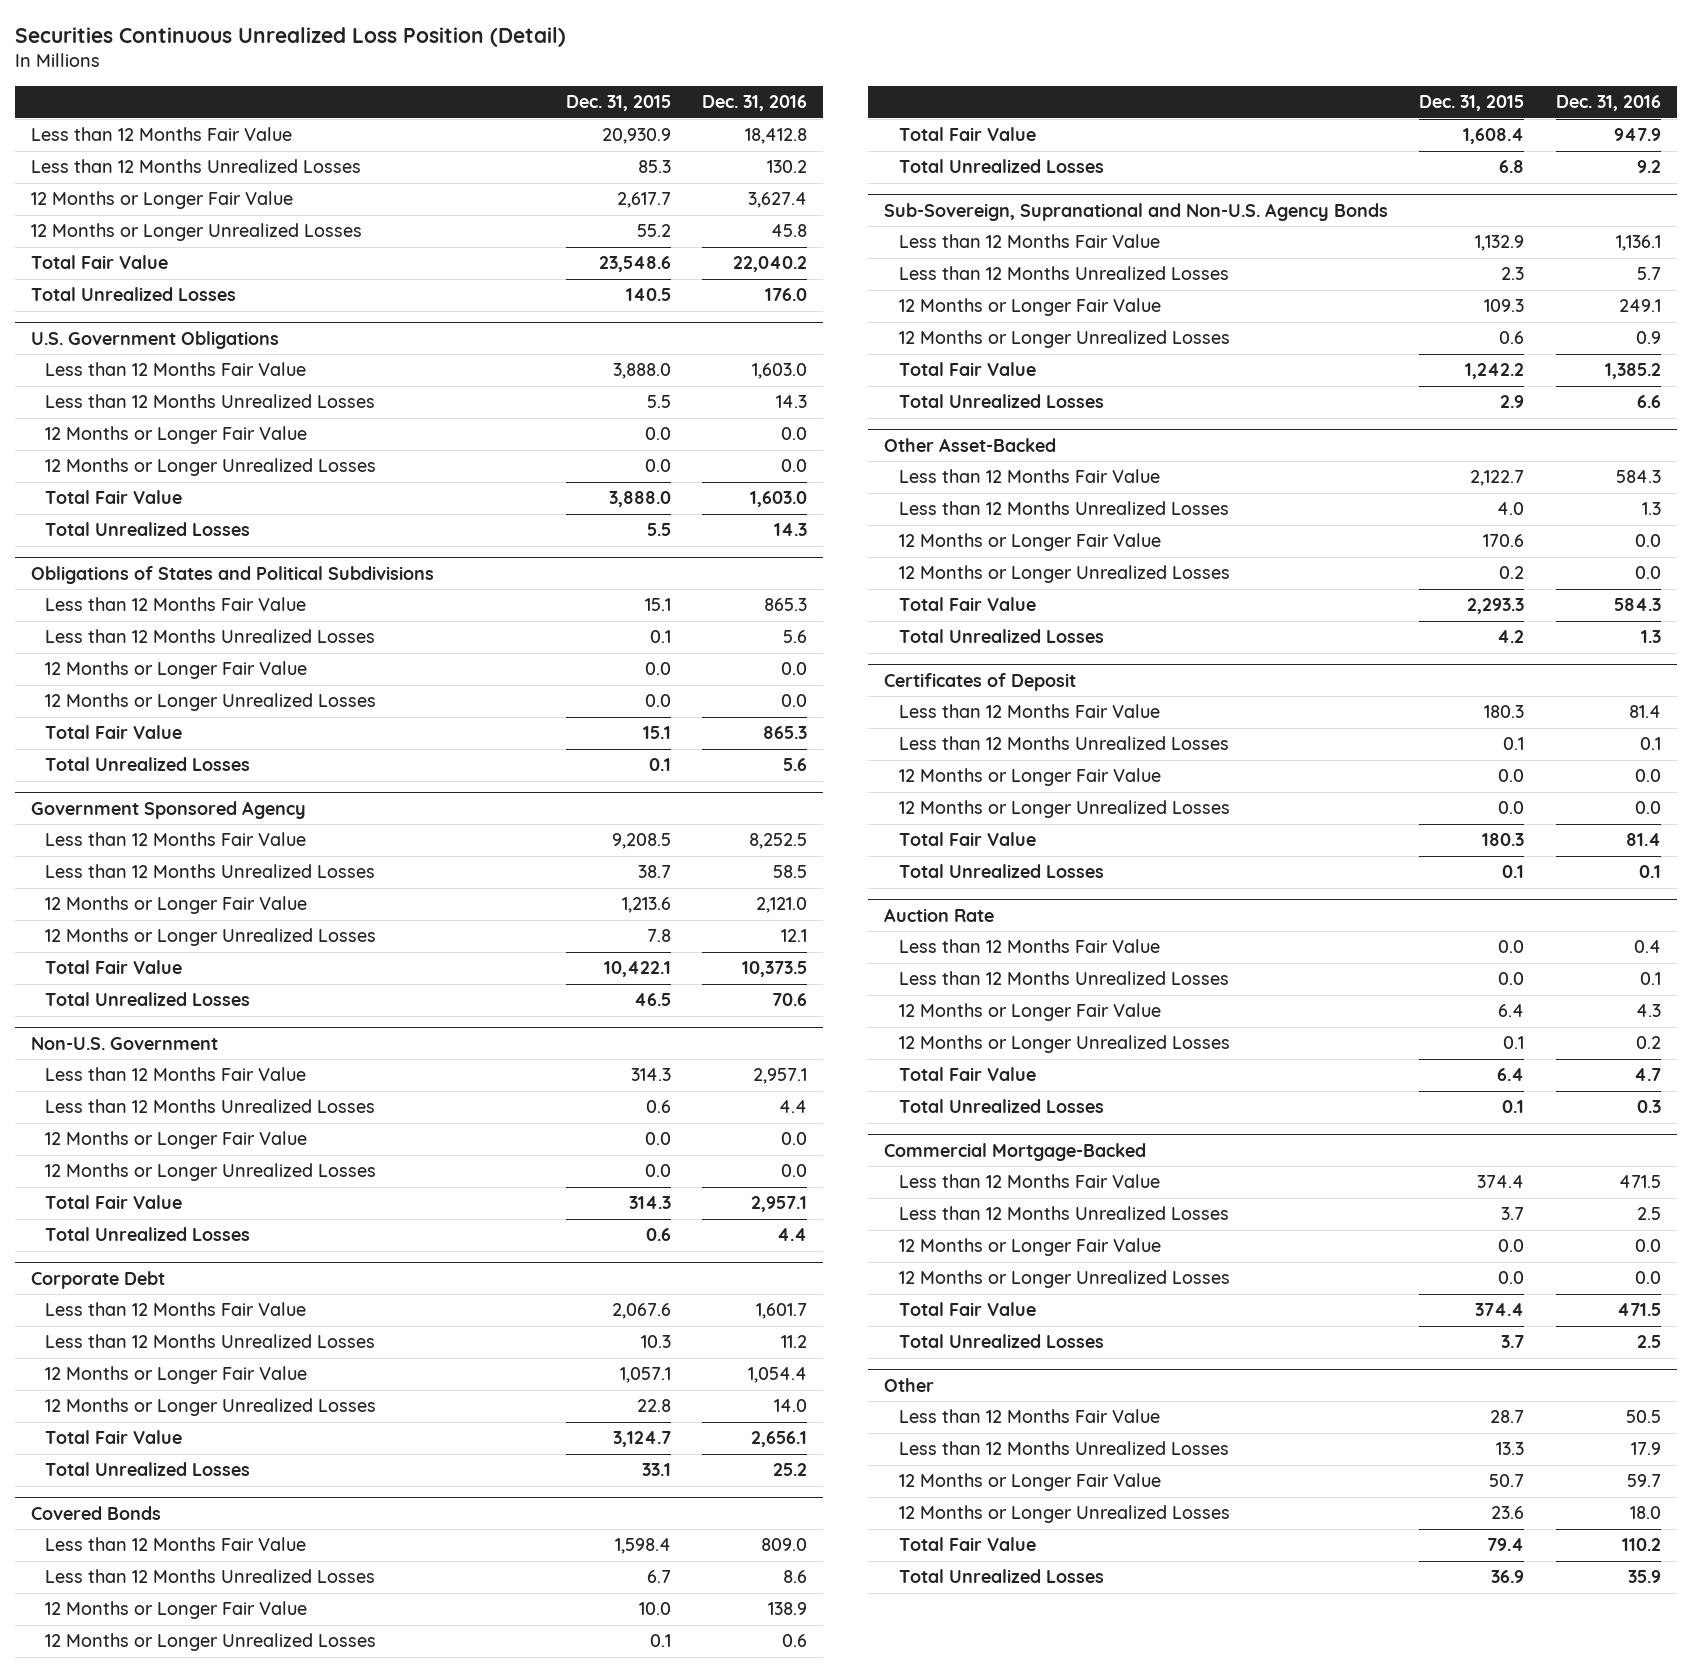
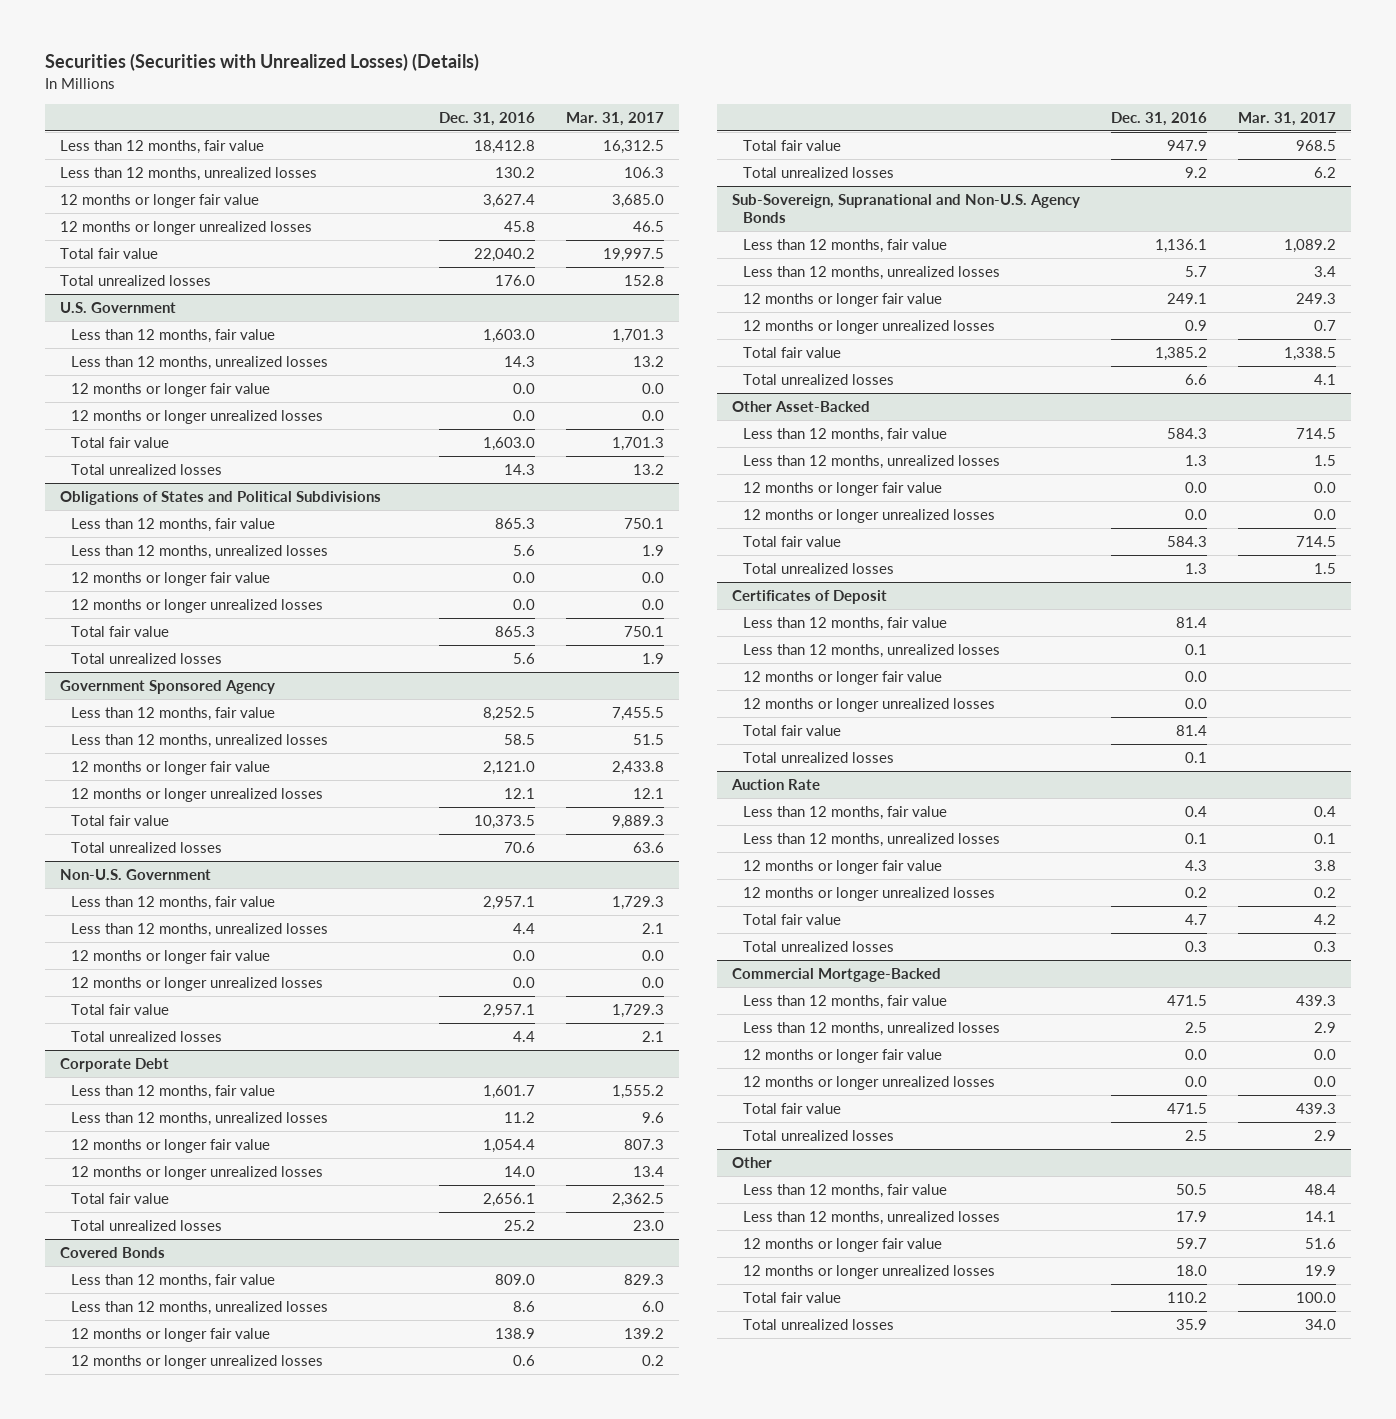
[14,26,566,47] Securities Continuous Unrealized Loss Position (Detail) -> [45,53,480,72] Securities (Securities with Unrealized Losses) (Details)
[565,95,671,112] Dec. 31, 2015 -> none
none -> [565,111,664,126] Mar. 31, 2017
[30,127,292,142] Less than 12 Months Fair Value -> [60,139,265,154] Less than 12 months, fair value
[30,159,361,174] Less than 12 Months Unrealized Losses -> [60,166,318,181] Less than 12 months, unrealized losses
[30,191,293,210] 12 Months or Longer Fair Value -> [60,193,260,208] 12 months or longer fair value
[30,223,362,242] 12 Months or Longer Unrealized Losses -> [60,220,313,235] 12 months or longer unrealized losses
[30,255,168,270] Total Fair Value -> [60,247,159,259] Total fair value
[30,287,236,302] Total Unrealized Losses -> [60,274,212,286] Total unrealized losses
[30,330,279,349] U.S. Government Obligations -> [60,301,177,313] U.S. Government
[45,362,307,377] Less than 12 Months Fair Value -> [71,328,276,343] Less than 12 months, fair value
[45,394,376,409] Less than 12 Months Unrealized Losses -> [71,355,329,370] Less than 12 months, unrealized losses
[45,426,308,445] 12 Months or Longer Fair Value -> [71,382,271,397] 12 months or longer fair value
[45,458,377,477] 12 Months or Longer Unrealized Losses -> [71,409,324,424] 12 months or longer unrealized losses
[45,490,183,505] Total Fair Value -> [71,436,170,448] Total fair value
[45,522,251,537] Total Unrealized Losses -> [71,463,223,475] Total unrealized losses
[45,597,307,612] Less than 12 Months Fair Value -> [71,517,276,532] Less than 12 months, fair value
[45,629,376,644] Less than 12 Months Unrealized Losses -> [71,544,329,559] Less than 12 months, unrealized losses
[45,661,308,680] 12 Months or Longer Fair Value -> [71,571,271,586] 12 months or longer fair value
[45,693,377,712] 12 Months or Longer Unrealized Losses -> [71,598,324,613] 12 months or longer unrealized losses
[45,725,183,740] Total Fair Value -> [71,625,170,637] Total fair value
[45,757,251,772] Total Unrealized Losses -> [71,652,223,664] Total unrealized losses
[45,832,307,847] Less than 12 Months Fair Value -> [71,706,276,721] Less than 12 months, fair value
[45,864,376,879] Less than 12 Months Unrealized Losses -> [71,733,329,748] Less than 12 months, unrealized losses
[45,896,308,915] 12 Months or Longer Fair Value -> [71,760,271,775] 12 months or longer fair value
[45,928,377,947] 12 Months or Longer Unrealized Losses -> [71,787,324,802] 12 months or longer unrealized losses
[45,960,183,975] Total Fair Value -> [71,814,170,826] Total fair value
[45,992,251,1007] Total Unrealized Losses -> [71,841,223,853] Total unrealized losses
[45,1067,307,1082] Less than 12 Months Fair Value -> [71,895,276,910] Less than 12 months, fair value
[45,1099,376,1114] Less than 12 Months Unrealized Losses -> [71,922,329,937] Less than 12 months, unrealized losses
[45,1131,308,1150] 12 Months or Longer Fair Value -> [71,949,271,964] 12 months or longer fair value
[45,1163,377,1182] 12 Months or Longer Unrealized Losses -> [71,976,324,991] 12 months or longer unrealized losses
[45,1195,183,1210] Total Fair Value -> [71,1003,170,1015] Total fair value
[45,1227,251,1242] Total Unrealized Losses -> [71,1030,223,1042] Total unrealized losses
[45,1302,307,1317] Less than 12 Months Fair Value -> [71,1084,276,1099] Less than 12 months, fair value
[45,1334,376,1349] Less than 12 Months Unrealized Losses -> [71,1111,329,1126] Less than 12 months, unrealized losses
[45,1366,308,1385] 12 Months or Longer Fair Value -> [71,1138,271,1153] 12 months or longer fair value
[45,1398,377,1417] 12 Months or Longer Unrealized Losses -> [71,1165,324,1180] 12 months or longer unrealized losses
[45,1430,183,1445] Total Fair Value -> [71,1192,170,1204] Total fair value
[45,1462,251,1477] Total Unrealized Losses -> [71,1219,223,1231] Total unrealized losses
[45,1537,307,1552] Less than 12 Months Fair Value -> [71,1273,276,1288] Less than 12 months, fair value
[45,1569,376,1584] Less than 12 Months Unrealized Losses -> [71,1300,329,1315] Less than 12 months, unrealized losses
[45,1601,308,1620] 12 Months or Longer Fair Value -> [71,1327,271,1342] 12 months or longer fair value
[45,1633,377,1652] 12 Months or Longer Unrealized Losses -> [71,1354,324,1369] 12 months or longer unrealized losses
[898,127,1036,142] Total Fair Value -> [743,139,842,151] Total fair value
[898,159,1104,174] Total Unrealized Losses -> [743,166,895,178] Total unrealized losses
[898,234,1160,249] Less than 12 Months Fair Value -> [743,238,948,253] Less than 12 months, fair value
[898,266,1229,281] Less than 12 Months Unrealized Losses -> [743,265,1001,280] Less than 12 months, unrealized losses
[898,298,1161,317] 12 Months or Longer Fair Value -> [743,292,943,307] 12 months or longer fair value
[898,330,1230,349] 12 Months or Longer Unrealized Losses -> [743,319,996,334] 12 months or longer unrealized losses
[898,362,1036,377] Total Fair Value -> [743,346,842,358] Total fair value
[898,394,1104,409] Total Unrealized Losses -> [743,373,895,385] Total unrealized losses
[898,469,1160,484] Less than 12 Months Fair Value -> [743,427,948,442] Less than 12 months, fair value
[898,501,1229,516] Less than 12 Months Unrealized Losses -> [743,454,1001,469] Less than 12 months, unrealized losses
[898,533,1161,552] 12 Months or Longer Fair Value -> [743,481,943,496] 12 months or longer fair value
[898,565,1230,584] 12 Months or Longer Unrealized Losses -> [743,508,996,523] 12 months or longer unrealized losses
[898,597,1036,612] Total Fair Value -> [743,535,842,547] Total fair value
[898,629,1104,644] Total Unrealized Losses -> [743,562,895,574] Total unrealized losses
[898,704,1160,719] Less than 12 Months Fair Value -> [743,616,948,631] Less than 12 months, fair value
[898,736,1229,751] Less than 12 Months Unrealized Losses -> [743,643,1001,658] Less than 12 months, unrealized losses
[898,768,1161,787] 12 Months or Longer Fair Value -> [743,670,943,685] 12 months or longer fair value
[898,800,1230,819] 12 Months or Longer Unrealized Losses -> [743,697,996,712] 12 months or longer unrealized losses
[898,832,1036,847] Total Fair Value -> [743,724,842,736] Total fair value
[898,864,1104,879] Total Unrealized Losses -> [743,751,895,763] Total unrealized losses
[898,939,1160,954] Less than 12 Months Fair Value -> [743,805,948,820] Less than 12 months, fair value
[898,971,1229,986] Less than 12 Months Unrealized Losses -> [743,832,1001,847] Less than 12 months, unrealized losses
[898,1003,1161,1022] 12 Months or Longer Fair Value -> [743,859,943,874] 12 months or longer fair value
[898,1035,1230,1054] 12 Months or Longer Unrealized Losses -> [743,886,996,901] 12 months or longer unrealized losses
[898,1067,1036,1082] Total Fair Value -> [743,913,842,925] Total fair value
[898,1099,1104,1114] Total Unrealized Losses -> [743,940,895,952] Total unrealized losses
[898,1174,1160,1189] Less than 12 Months Fair Value -> [743,994,948,1009] Less than 12 months, fair value
[898,1206,1229,1221] Less than 12 Months Unrealized Losses -> [743,1021,1001,1036] Less than 12 months, unrealized losses
[898,1238,1161,1257] 12 Months or Longer Fair Value -> [743,1048,943,1063] 12 months or longer fair value
[898,1270,1230,1289] 12 Months or Longer Unrealized Losses -> [743,1075,996,1090] 12 months or longer unrealized losses
[898,1302,1036,1317] Total Fair Value -> [743,1102,842,1114] Total fair value
[898,1334,1104,1349] Total Unrealized Losses -> [743,1129,895,1141] Total unrealized losses
[898,1409,1160,1424] Less than 12 Months Fair Value -> [743,1183,948,1198] Less than 12 months, fair value
[898,1441,1229,1456] Less than 12 Months Unrealized Losses -> [743,1210,1001,1225] Less than 12 months, unrealized losses
[898,1473,1161,1492] 12 Months or Longer Fair Value -> [743,1237,943,1252] 12 months or longer fair value
[898,1505,1230,1524] 12 Months or Longer Unrealized Losses -> [743,1264,996,1279] 12 months or longer unrealized losses
[898,1537,1036,1552] Total Fair Value -> [743,1291,842,1303] Total fair value
[898,1569,1104,1584] Total Unrealized Losses -> [743,1318,895,1330] Total unrealized losses

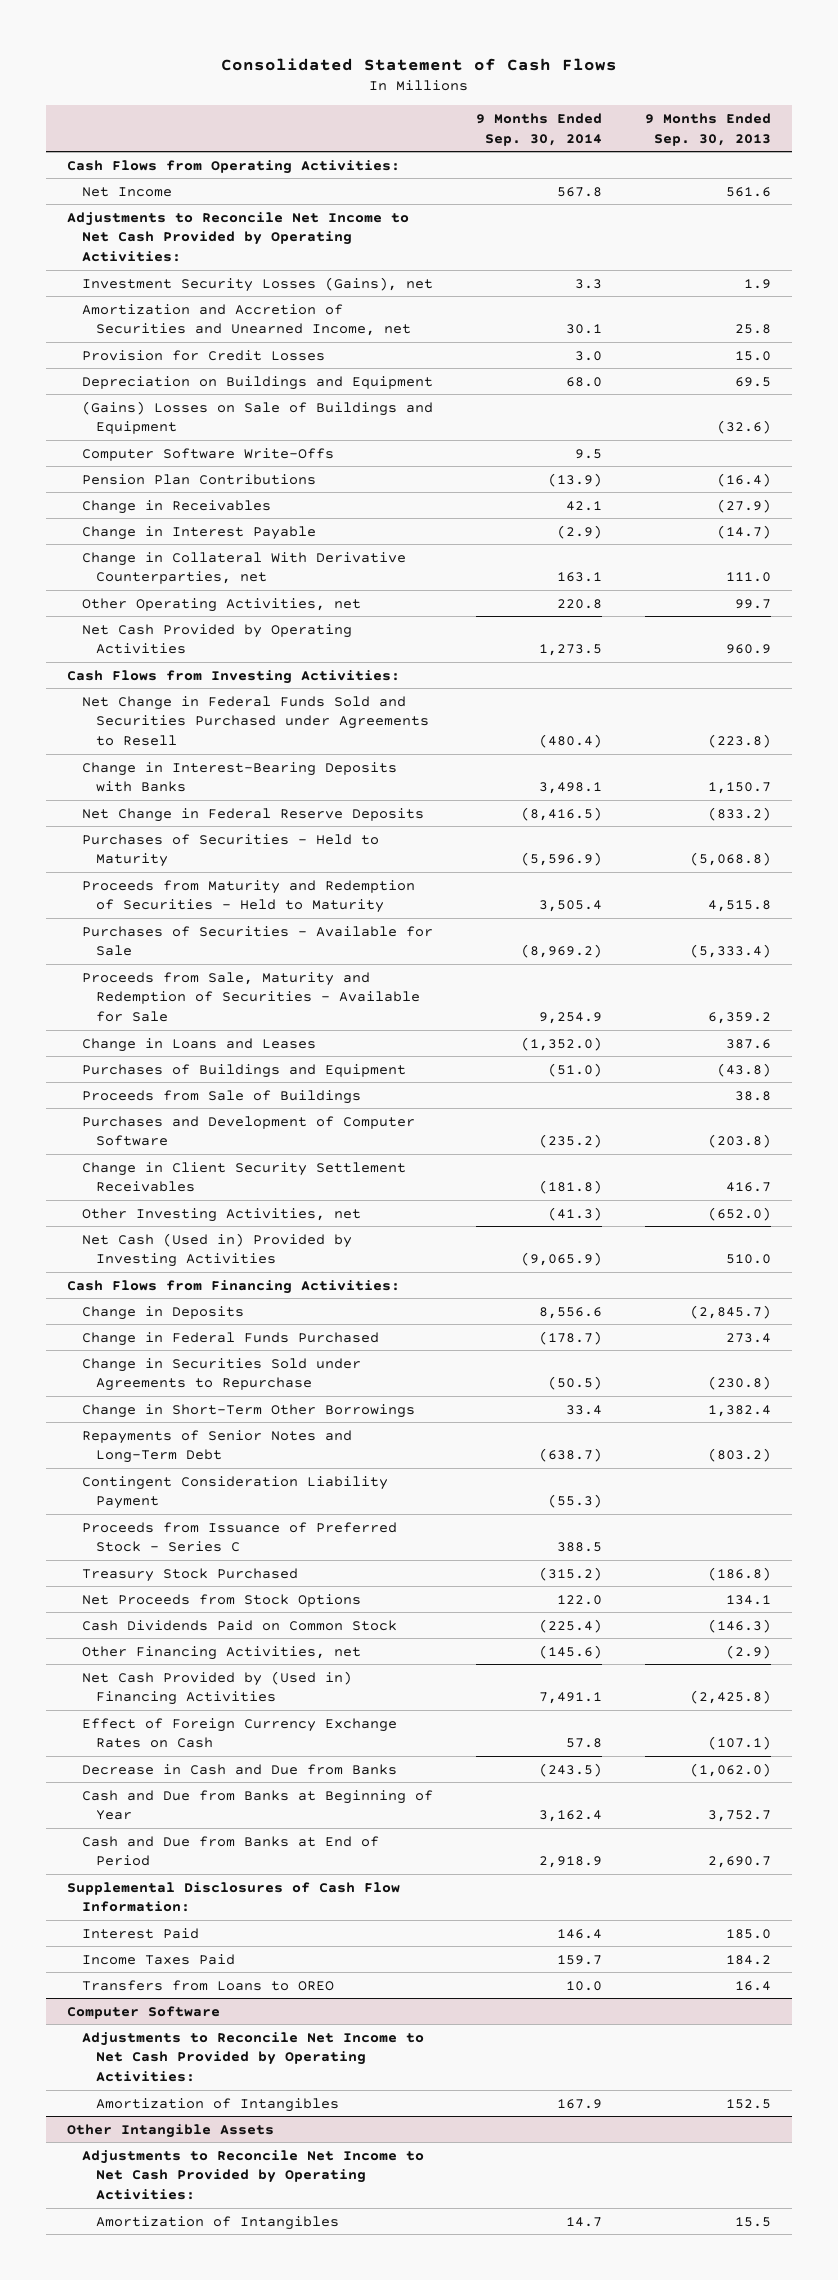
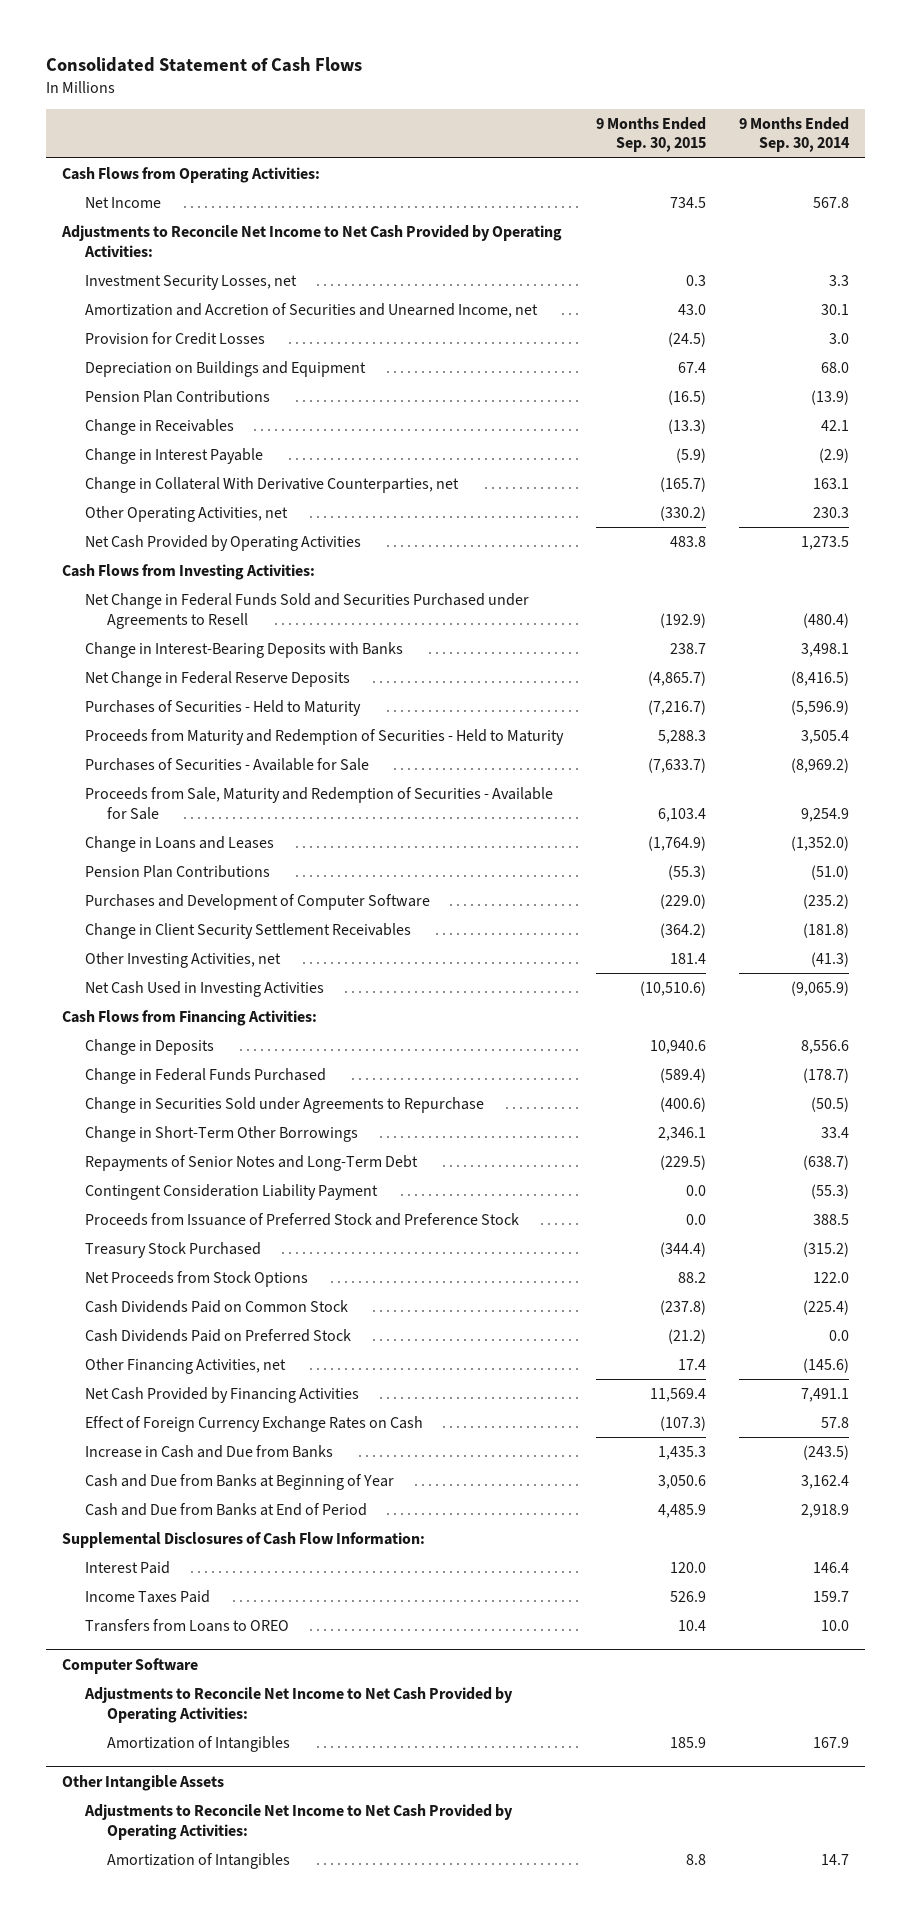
[644,112,771,146] 9 Months Ended Sep. 30, 2013 -> none
none -> [595,116,706,153] 9 Months Ended Sep. 30, 2015
[81,276,433,292] Investment Security Losses (Gains), net -> [84,274,297,290] Investment Security Losses, net
[81,400,433,435] (Gains) Losses on Sale of Buildings and Equipment -> none
[81,447,334,461] Computer Software Write-Offs -> none
[556,598,602,609] 220.8 -> [812,506,849,518] 230.3
[81,1089,361,1104] Proceeds from Sale of Buildings -> none
[81,1063,406,1078] Purchases of Buildings and Equipment -> [84,864,270,878] Pension Plan Contributions
[81,1232,352,1268] Net Cash (Used in) Provided by Investing Activities -> [84,980,324,997] Net Cash Used in Investing Activities
[81,1521,397,1553] Proceeds from Issuance of Preferred Stock - Series C -> [84,1212,519,1226] Proceeds from Issuance of Preferred Stock and Preference Stock
none -> [84,1328,351,1342] Cash Dividends Paid on Preferred Stock
[81,1670,352,1706] Net Cash Provided by (Used in) Financing Activities -> [84,1386,359,1403] Net Cash Provided by Financing Activities
[81,1763,397,1775] Decrease in Cash and Due from Banks -> [84,1444,333,1458] Increase in Cash and Due from Banks

